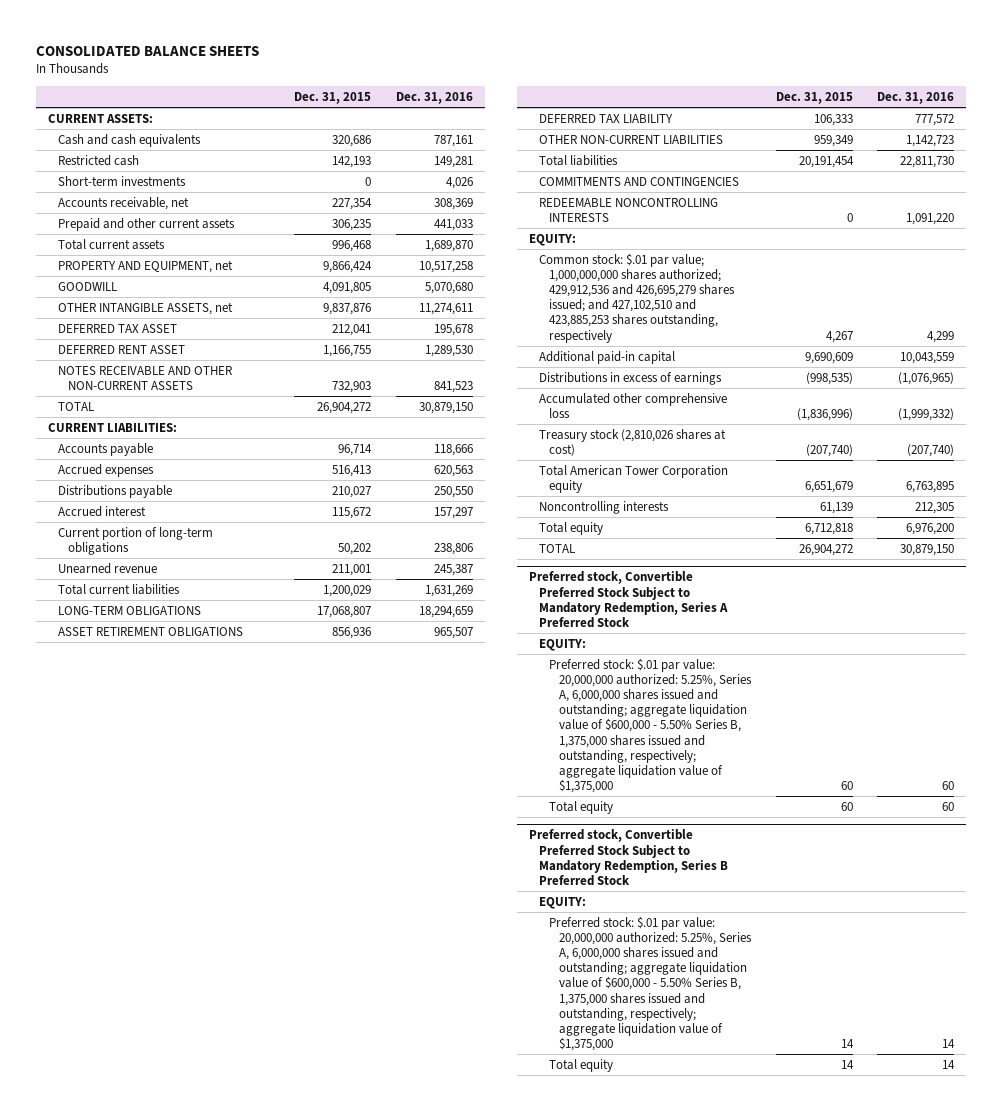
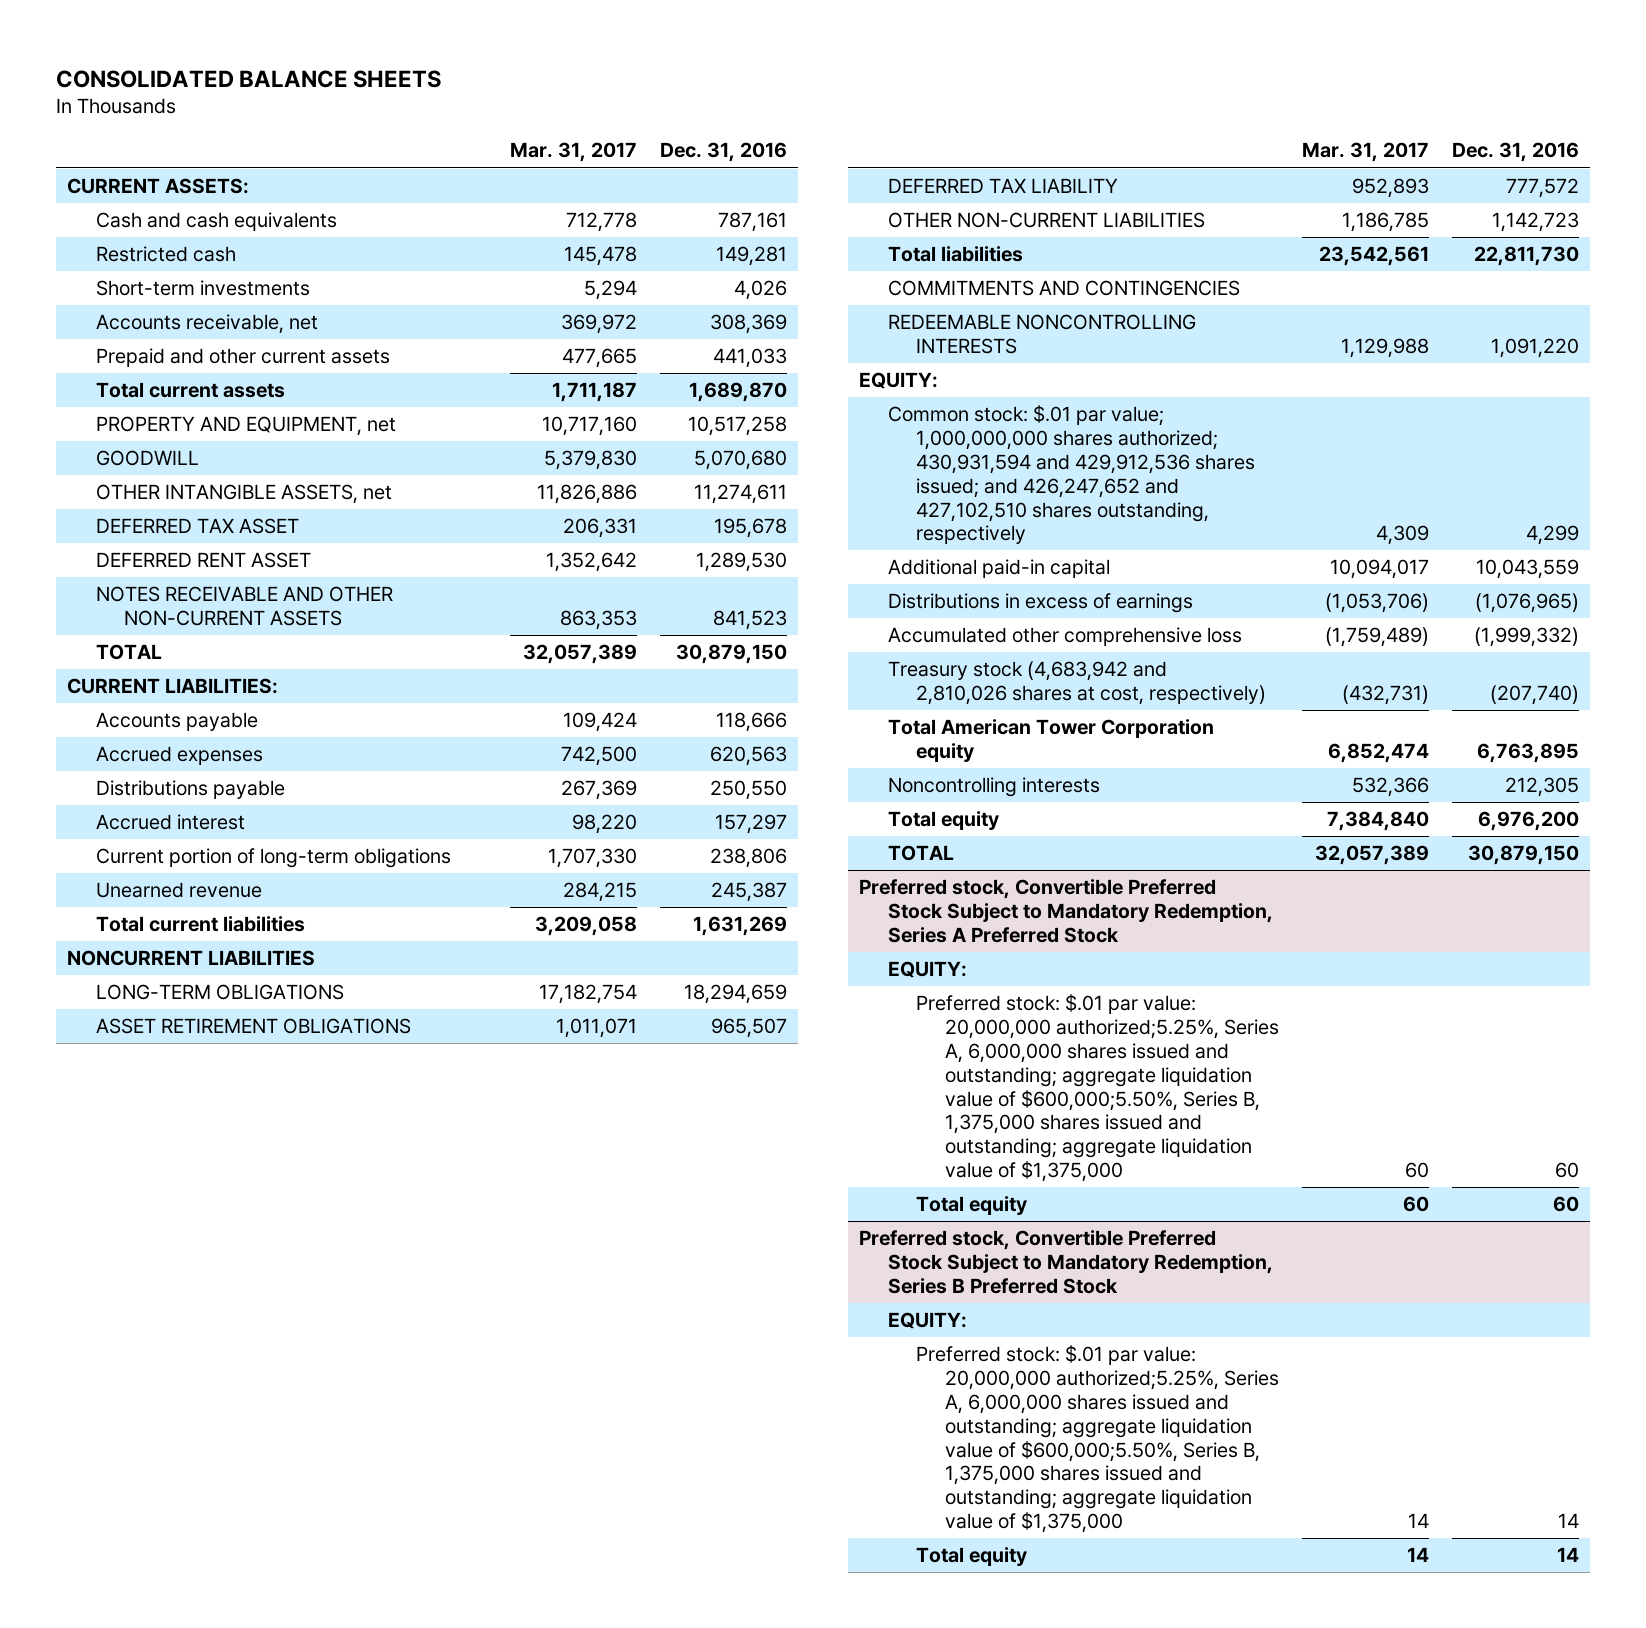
[294,91,372,104] Dec. 31, 2015 -> none
none -> [509,142,637,163] Mar. 31, 2017
none -> [67,950,316,967] NONCURRENT LIABILITIES
[539,252,736,343] Common stock: $.01 par value; 1,000,000,000 shares authorized; 429,912,536 and 426,695,279 shares issued; and 427,102,510 and 423,885,253 shares outstanding, respectively -> [887,405,1256,545] Common stock: $.01 par value; 1,000,000,000 shares authorized; 430,931,594 and 429,912,536 shares issued; and 426,247,652 and 427,102,510 shares outstanding, respectively
[539,428,727,457] Treasury stock (2,810,026 shares at cost) -> [887,661,1267,705] Treasury stock (4,683,942 and 2,810,026 shares at cost, respectively)
[549,657,753,794] Preferred stock: $.01 par value: 20,000,000 authorized: 5.25%, Series A, 6,000,000 shares issued and outstanding; aggregate liquidation value of $600,000 - 5.50% Series B, 1,375,000 shares issued and outstanding, respectively; aggregate liquidation value of $1,375,000 -> [916,994,1279,1183] Preferred stock: $.01 par value: 20,000,000 authorized;5.25%, Series A, 6,000,000 shares issued and outstanding; aggregate liquidation value of $600,000;5.50%, Series B, 1,375,000 shares issued and outstanding; aggregate liquidation value of $1,375,000
[549,915,753,1052] Preferred stock: $.01 par value: 20,000,000 authorized: 5.25%, Series A, 6,000,000 shares issued and outstanding; aggregate liquidation value of $600,000 - 5.50% Series B, 1,375,000 shares issued and outstanding, respectively; aggregate liquidation value of $1,375,000 -> [916,1345,1279,1534] Preferred stock: $.01 par value: 20,000,000 authorized;5.25%, Series A, 6,000,000 shares issued and outstanding; aggregate liquidation value of $600,000;5.50%, Series B, 1,375,000 shares issued and outstanding; aggregate liquidation value of $1,375,000

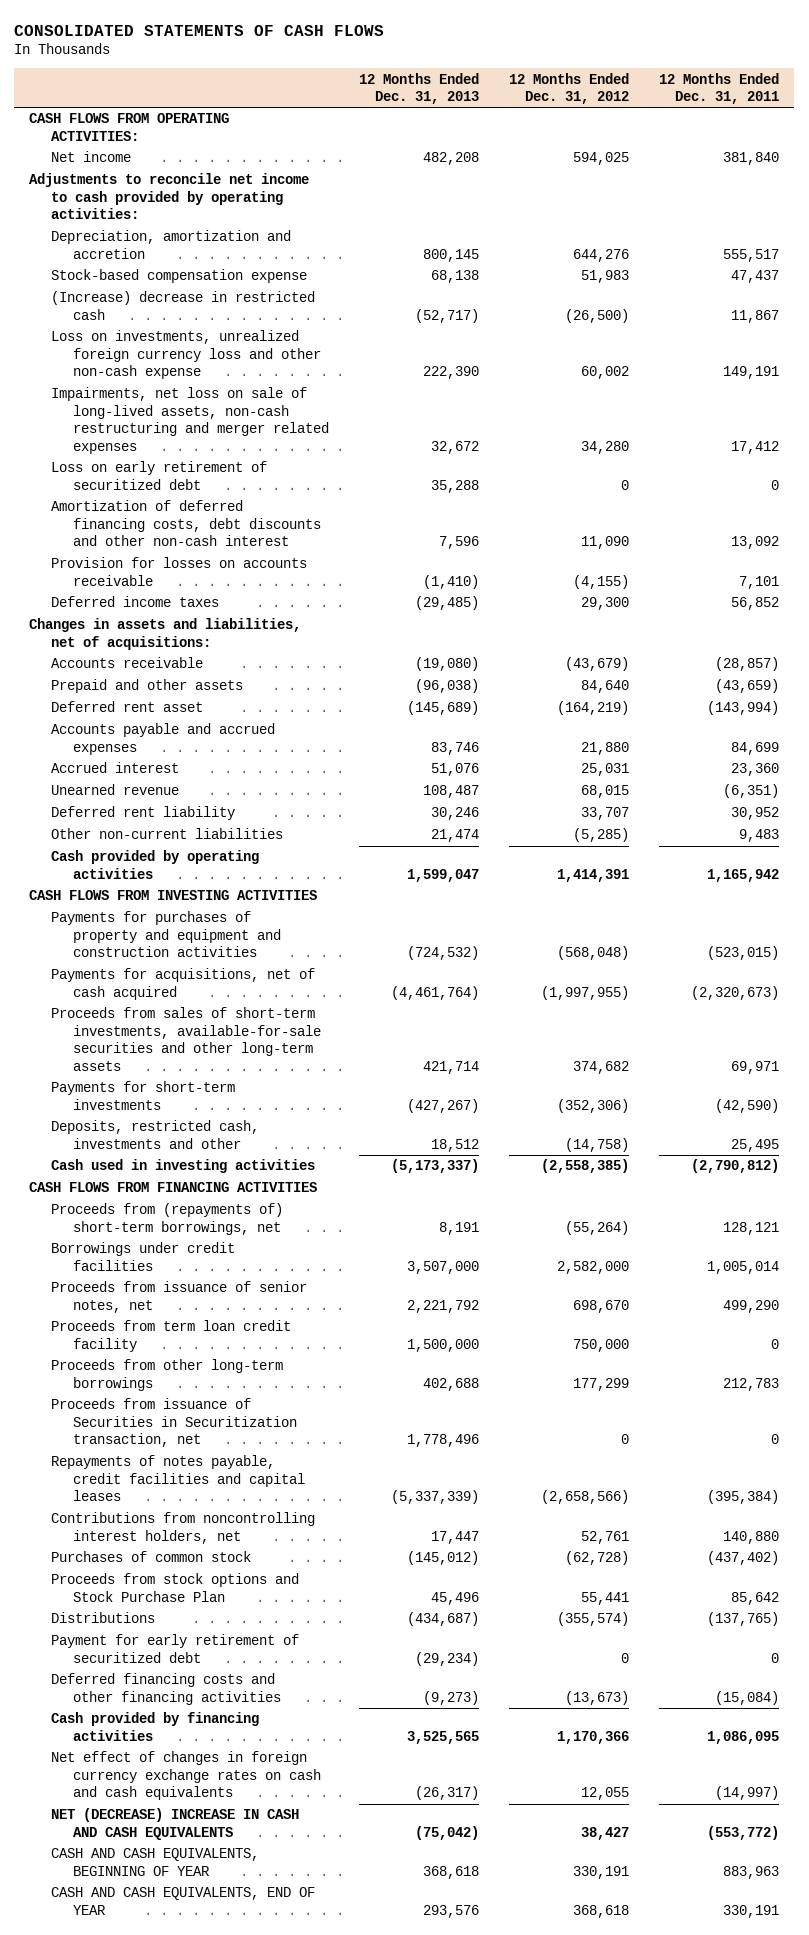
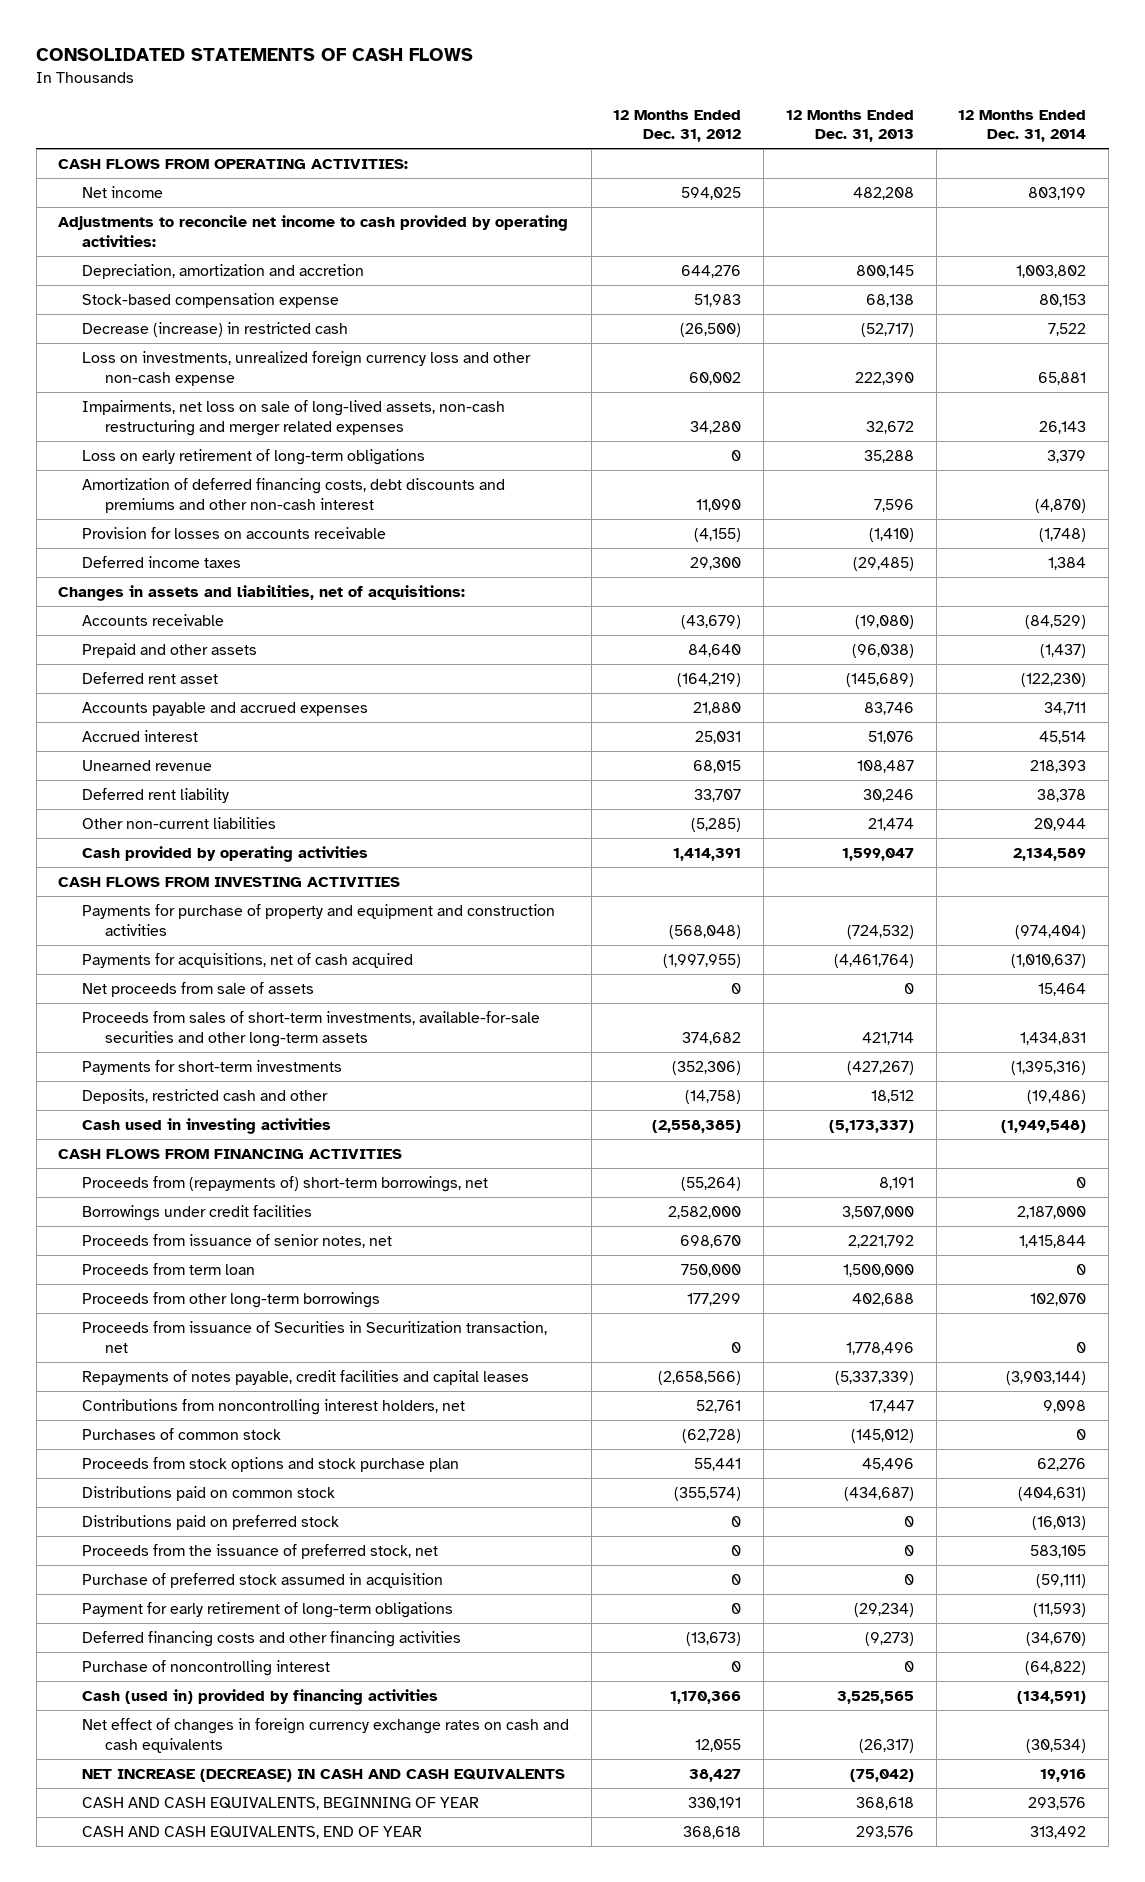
[659,72,780,104] 12 Months Ended Dec. 31, 2011 -> none
none -> [958,109,1087,143] 12 Months Ended Dec. 31, 2014
[51,291,316,320] (Increase) decrease in restricted cash -> [81,322,348,338] Decrease (increase) in restricted cash
[51,461,268,490] Loss on early retirement of securitized debt -> [81,449,425,466] Loss on early retirement of long-term obligations
[51,500,322,547] Amortization of deferred financing costs, debt discounts and other non-cash interest -> [81,478,505,513] Amortization of deferred financing costs, debt discounts and premiums and other non-cash interest
[51,911,282,958] Payments for purchases of property and equipment and construction activities -> [81,904,555,936] Payments for purchase of property and equipment and construction activities
none -> [81,982,314,998] Net proceeds from sale of assets
[51,1120,260,1149] Deposits, restricted cash, investments and other -> [81,1089,328,1105] Deposits, restricted cash and other
[51,1320,292,1352] Proceeds from term loan credit facility -> [81,1263,255,1276] Proceeds from term loan
[51,1573,300,1602] Proceeds from stock options and Stock Purchase Plan -> [81,1457,459,1473] Proceeds from stock options and stock purchase plan
[51,1612,156,1624] Distributions -> [81,1486,335,1502] Distributions paid on common stock
none -> [81,1515,339,1531] Distributions paid on preferred stock
none -> [81,1544,438,1560] Proceeds from the issuance of preferred stock, net
none -> [81,1573,443,1589] Purchase of preferred stock assumed in acquisition
[51,1634,300,1663] Payment for early retirement of securitized debt -> [81,1602,453,1619] Payment for early retirement of long-term obligations
none -> [81,1660,330,1677] Purchase of noncontrolling interest
[51,1712,260,1741] Cash provided by financing activities -> [81,1689,438,1706] Cash (used in) provided by financing activities
[51,1808,300,1840] NET (DECREASE) INCREASE IN CASH AND CASH EQUIVALENTS -> [81,1769,565,1783] NET INCREASE (DECREASE) IN CASH AND CASH EQUIVALENTS

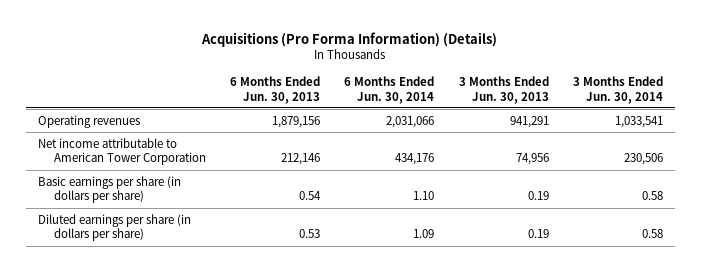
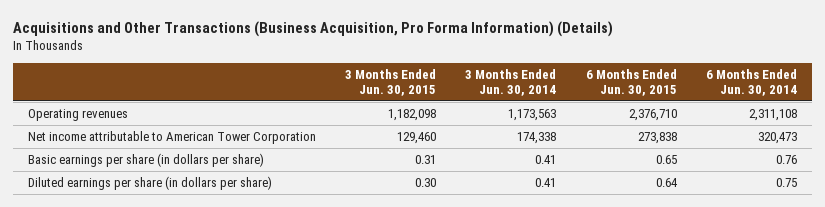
[201,31,498,47] Acquisitions (Pro Forma Information) (Details) -> [12,20,613,37] Acquisitions and Other Transactions (Business Acquisition, Pro Forma Information) (Details)
[230,75,321,104] 6 Months Ended Jun. 30, 2013 -> none
[458,75,549,104] 3 Months Ended Jun. 30, 2013 -> none
none -> [345,68,437,96] 3 Months Ended Jun. 30, 2015
none -> [585,68,677,96] 6 Months Ended Jun. 30, 2015
[386,115,435,128] 2,031,066 -> [749,109,798,122] 2,311,108
[614,115,663,128] 1,033,541 -> [508,109,557,122] 1,173,563
[395,153,435,166] 434,176 -> [758,132,798,145] 320,473
[623,153,663,166] 230,506 -> [517,132,557,145] 174,338
[413,191,435,201] 1.10 -> [776,155,798,165] 0.76
[641,191,663,201] 0.58 -> [535,155,557,165] 0.41
[413,229,435,239] 1.09 -> [776,178,798,188] 0.75
[641,229,663,239] 0.58 -> [535,178,557,188] 0.41

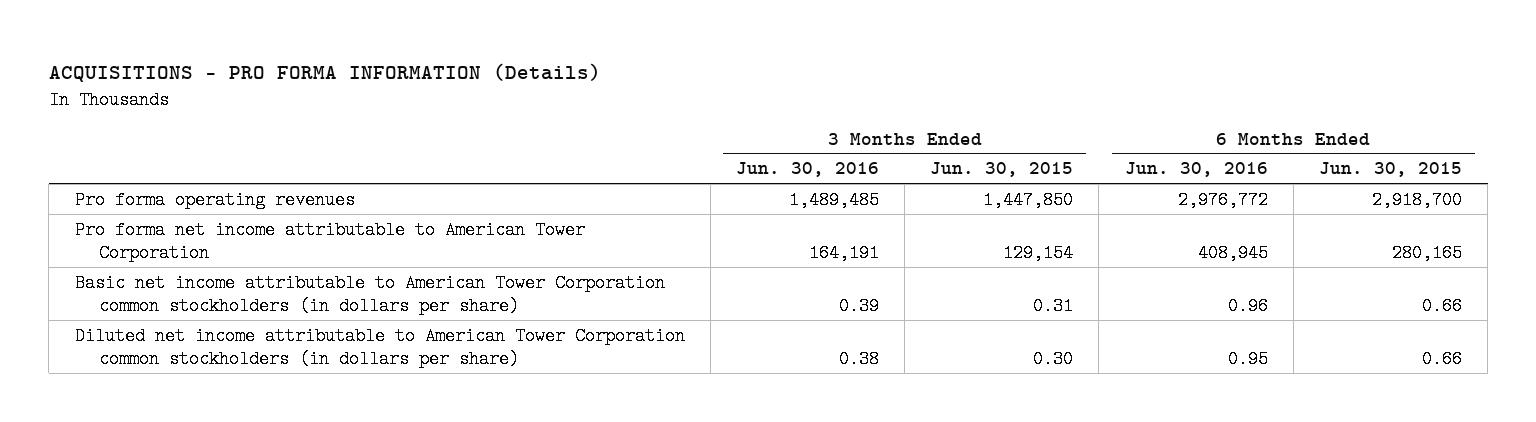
[12,20,613,37] Acquisitions and Other Transactions (Business Acquisition, Pro Forma Information) (Details) -> [48,62,601,82] ACQUISITIONS - PRO FORMA INFORMATION (Details)
[465,68,557,96] 3 Months Ended Jun. 30, 2014 -> none
[706,68,798,96] 6 Months Ended Jun. 30, 2014 -> none
none -> [735,162,879,178] Jun. 30, 2016
none -> [1124,162,1268,178] Jun. 30, 2016
[27,109,128,122] Operating revenues -> [74,190,355,209] Pro forma operating revenues
[388,109,437,122] 1,182,098 -> [983,190,1074,209] 1,447,850
[628,109,677,122] 2,376,710 -> [1371,190,1462,209] 2,918,700
[27,131,316,145] Net income attributable to American Tower Corporation -> [74,220,585,262] Pro forma net income attributable to American Tower Corporation
[397,132,437,145] 129,460 -> [1003,243,1074,262] 129,154
[637,132,677,145] 273,838 -> [1391,243,1462,262] 280,165
[27,153,264,168] Basic earnings per share (in dollars per share) -> [74,273,665,315] Basic net income attributable to American Tower Corporation common stockholders (in dollars per share)
[655,155,677,165] 0.65 -> [1421,296,1462,315] 0.66
[27,176,272,191] Diluted earnings per share (in dollars per share) -> [74,326,685,368] Diluted net income attributable to American Tower Corporation common stockholders (in dollars per share)
[655,178,678,188] 0.64 -> [1421,349,1462,368] 0.66

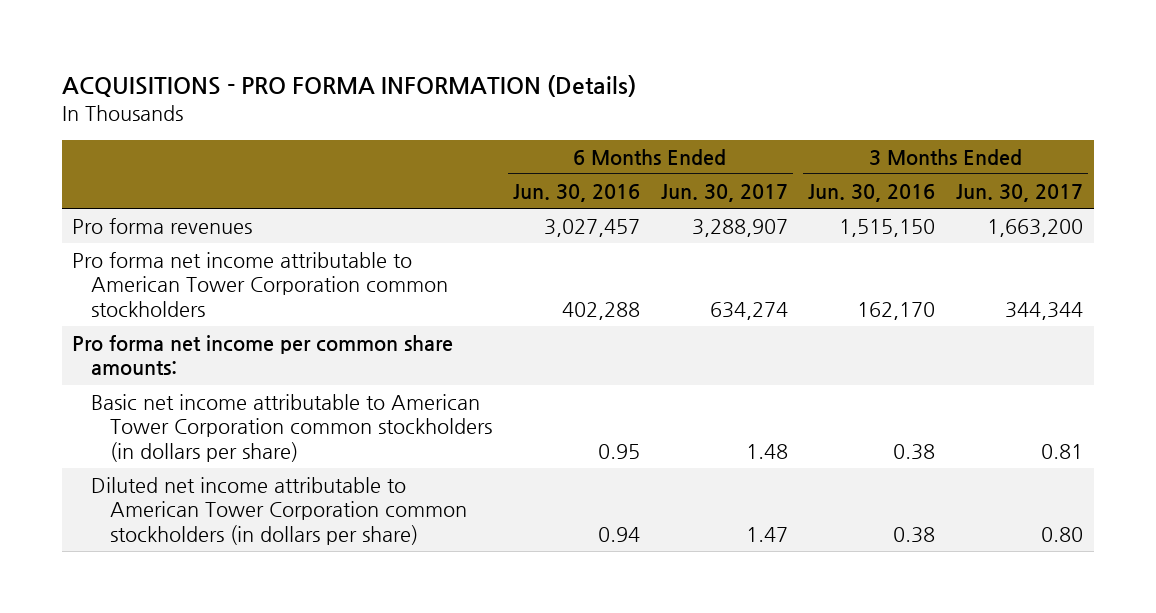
[930,162,1074,178] Jun. 30, 2015 -> none
[1318,162,1462,178] Jun. 30, 2015 -> none
none -> [660,184,788,203] Jun. 30, 2017
none -> [956,184,1084,203] Jun. 30, 2017
[74,190,355,209] Pro forma operating revenues -> [72,218,253,235] Pro forma revenues
[788,190,879,209] 1,489,485 -> [839,219,936,238] 1,515,150
[1177,190,1268,209] 2,976,772 -> [543,219,640,238] 3,027,457
[74,220,585,262] Pro forma net income attributable to American Tower Corporation -> [72,252,449,317] Pro forma net income attributable to American Tower Corporation common stockholders
[808,243,879,262] 164,191 -> [857,301,936,320] 162,170
[1197,243,1268,262] 408,945 -> [561,301,640,320] 402,288
none -> [72,335,454,376] Pro forma net income per common share amounts:
[838,296,879,315] 0.39 -> [893,443,936,460] 0.38
[1227,296,1268,315] 0.96 -> [597,443,640,459] 0.95
[1227,349,1268,368] 0.95 -> [597,526,640,542] 0.94

